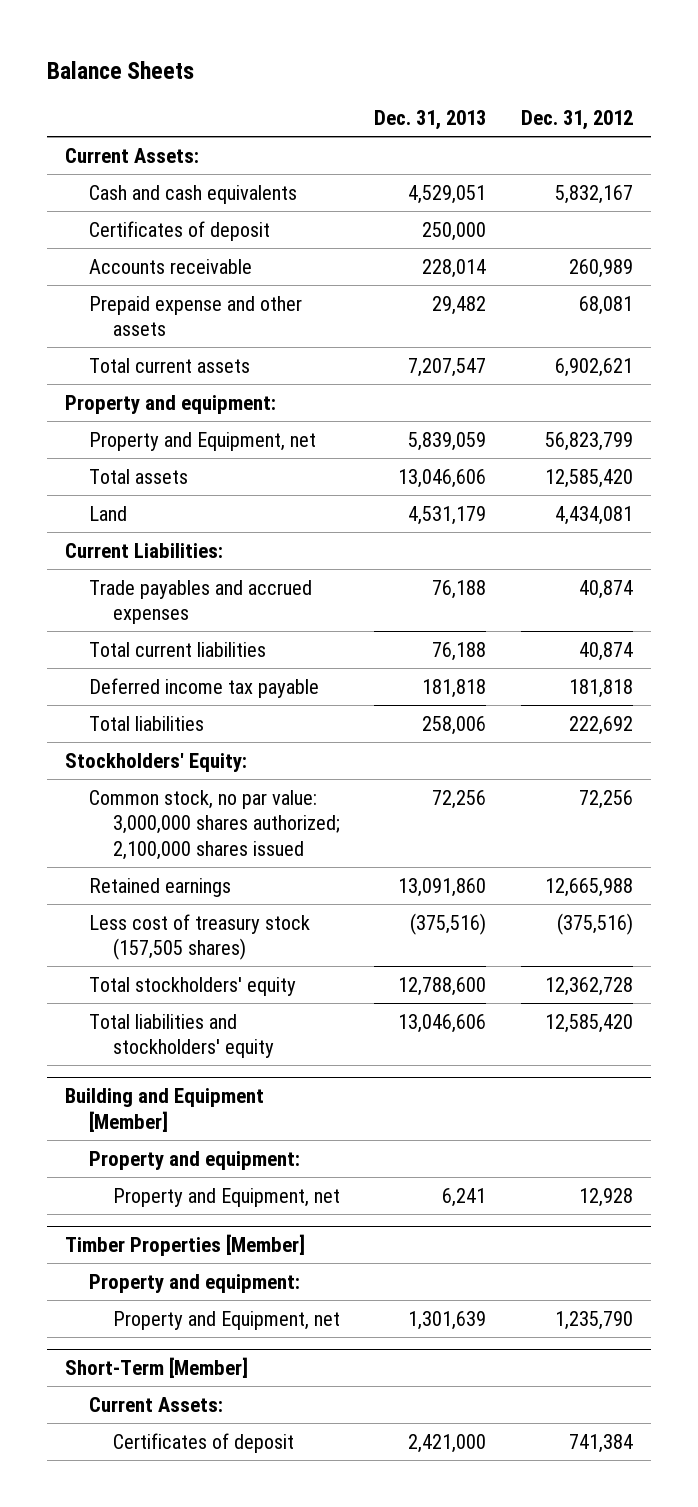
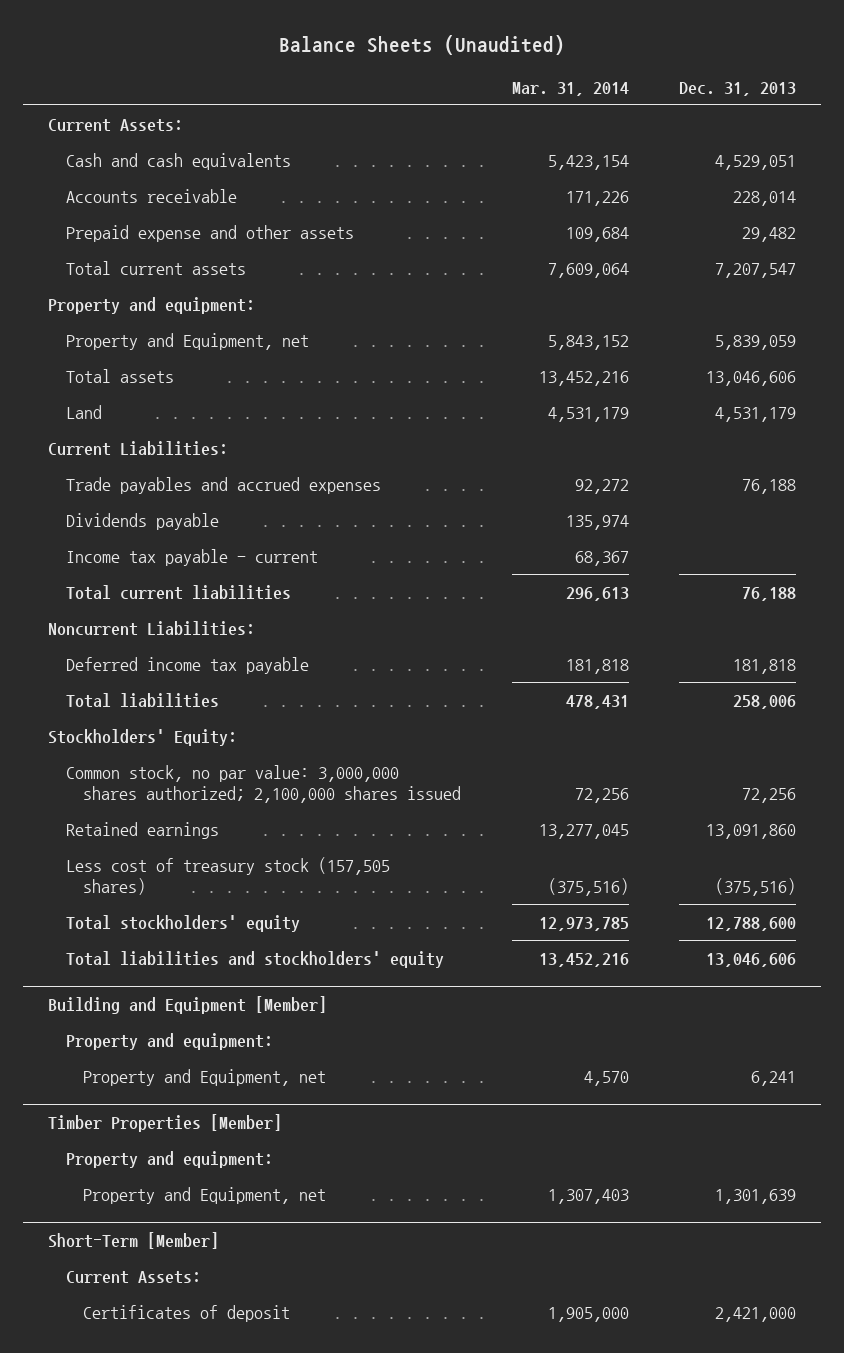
[47,61,195,80] Balance Sheets -> [279,35,566,56] Balance Sheets (Unaudited)
[521,110,634,131] Dec. 31, 2012 -> none
none -> [511,81,629,96] Mar. 31, 2014
[88,220,270,241] Certificates of deposit -> none
none -> [65,512,219,530] Dividends payable
none -> [65,548,318,566] Income tax payable - current
none -> [48,620,256,636] Noncurrent Liabilities:

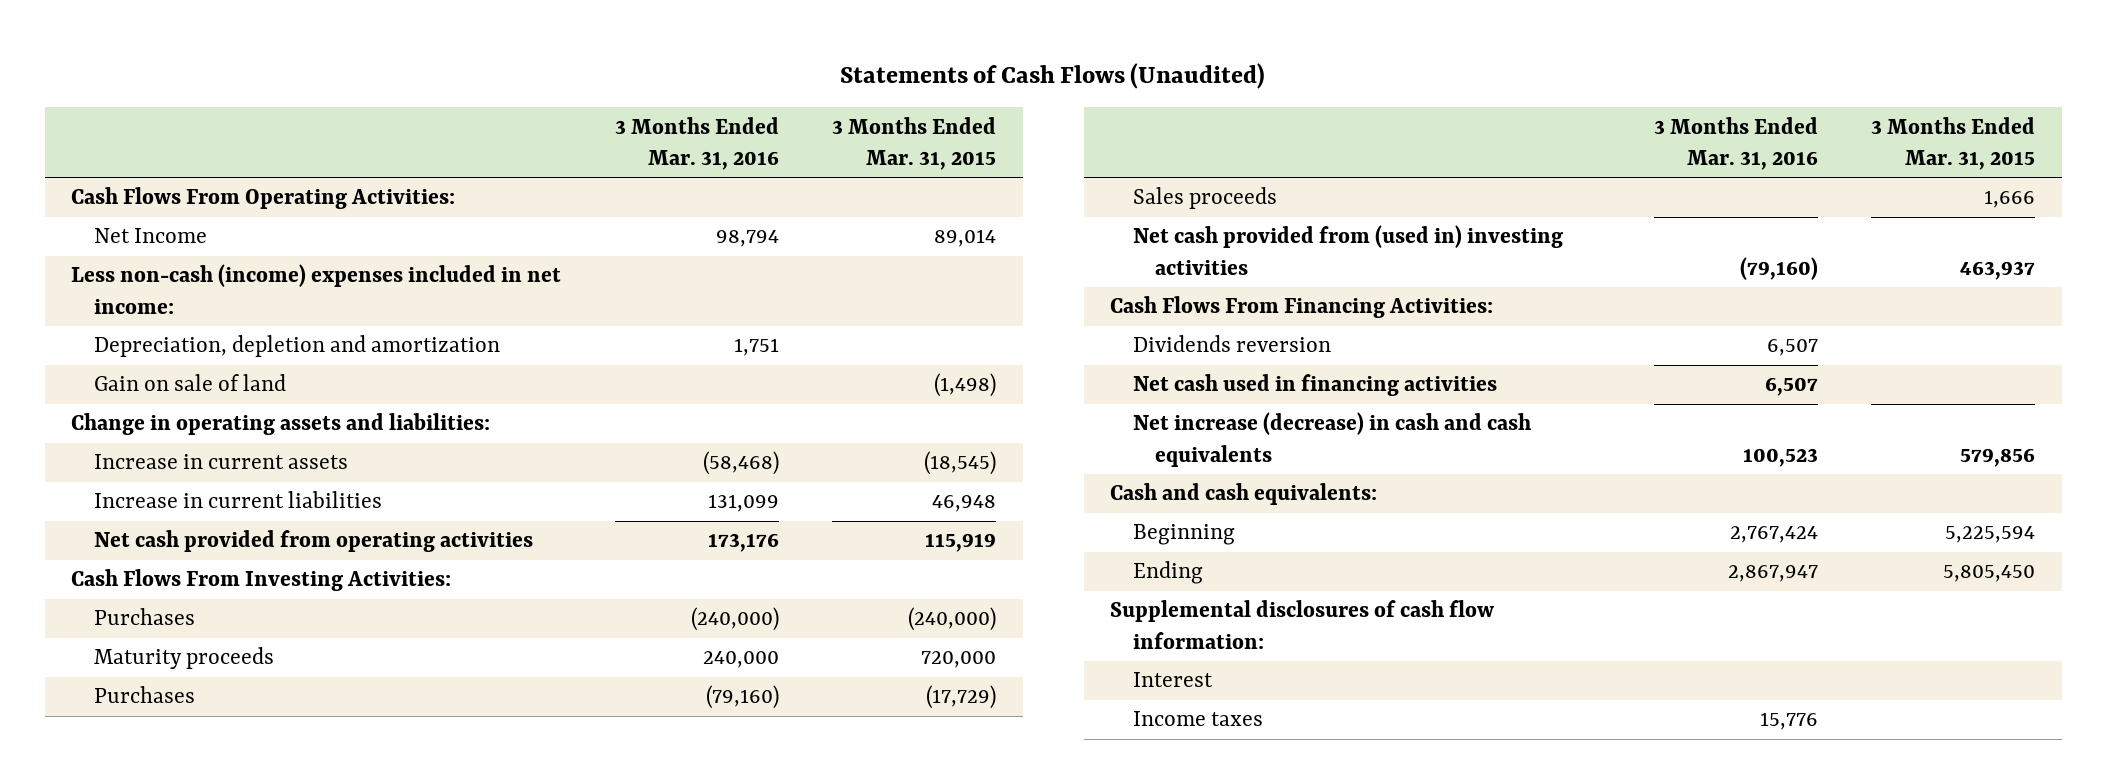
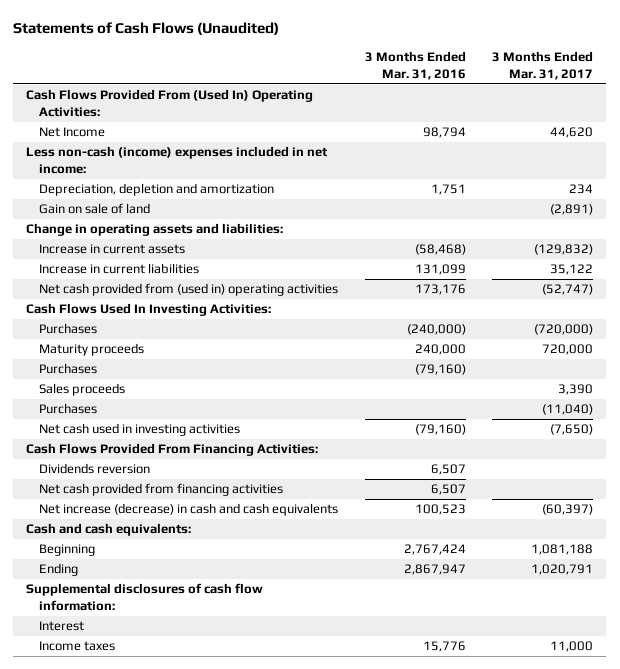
[832,116,997,170] 3 Months Ended Mar. 31, 2015 -> none
none -> [492,50,594,80] 3 Months Ended Mar. 31, 2017
[71,187,456,210] Cash Flows From Operating Activities: -> [26,89,314,118] Cash Flows Provided From (Used In) Operating Activities:
[93,530,533,553] Net cash provided from operating activities -> [39,283,339,297] Net cash provided from (used in) operating activities
[71,569,452,592] Cash Flows From Investing Activities: -> [26,303,272,317] Cash Flows Used In Investing Activities:
none -> [39,403,98,415] Purchases
[1132,225,1563,275] Net cash provided from (used in) investing activities -> [39,423,241,437] Net cash used in investing activities
[1110,296,1494,319] Cash Flows From Financing Activities: -> [26,443,319,457] Cash Flows Provided From Financing Activities:
[1132,374,1497,397] Net cash used in financing activities -> [39,483,284,497] Net cash provided from financing activities

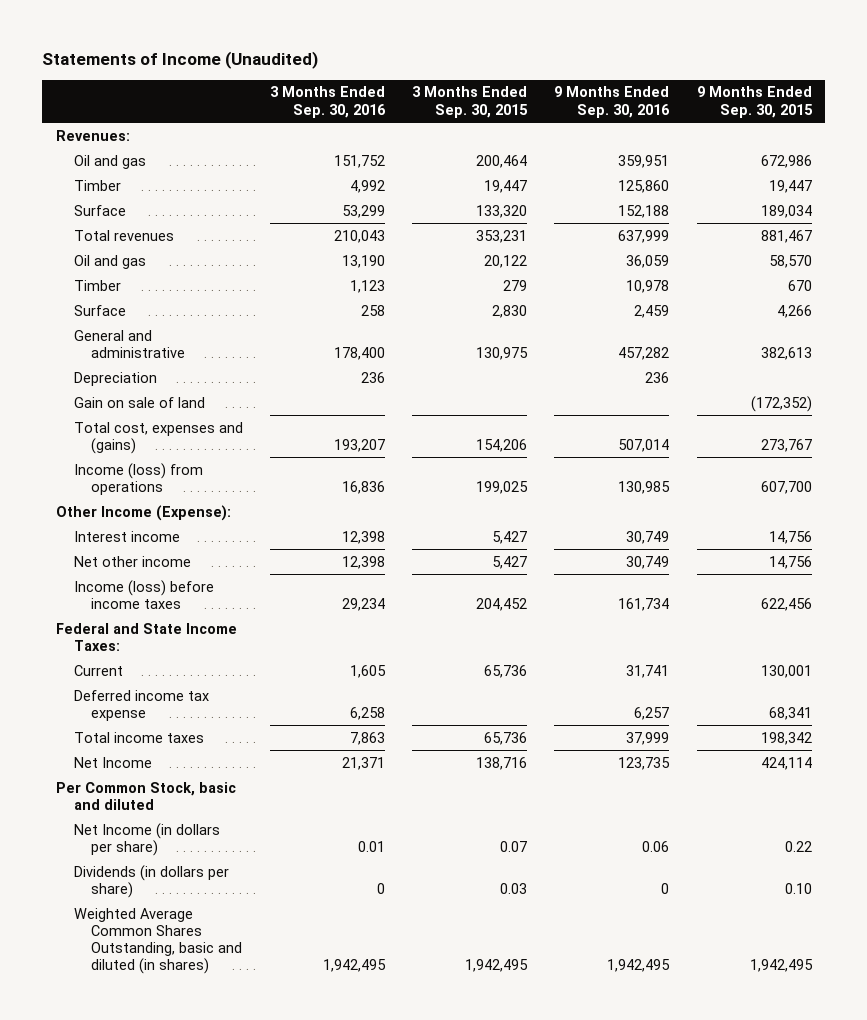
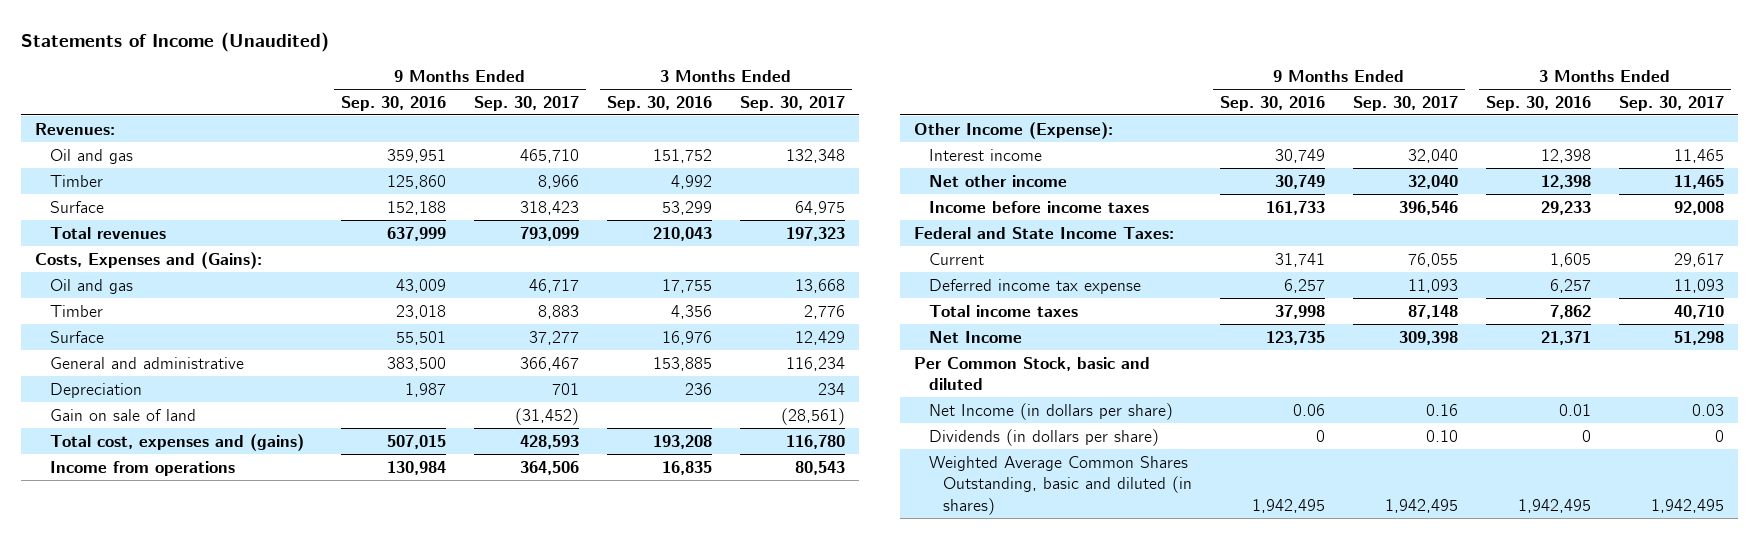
[412,86,529,118] 3 Months Ended Sep. 30, 2015 -> none
[696,86,813,118] 9 Months Ended Sep. 30, 2015 -> none
none -> [474,95,580,111] Sep. 30, 2017
none -> [739,95,845,111] Sep. 30, 2017
none -> [35,251,263,269] Costs, Expenses and (Gains):
[341,254,385,268] 13,190 -> [661,278,712,293] 17,755
[626,254,670,268] 36,059 -> [396,278,447,293] 43,009
[349,279,385,293] 1,123 -> [670,304,712,319] 4,356
[626,279,670,293] 10,978 -> [396,304,447,319] 23,018
[360,304,385,316] 258 -> [661,330,712,345] 16,976
[634,304,670,318] 2,459 -> [396,330,447,345] 55,501
[333,347,385,361] 178,400 -> [652,356,712,371] 153,885
[618,347,670,361] 457,282 -> [387,356,447,371] 383,500
[645,371,670,383] 236 -> [405,382,447,397] 1,987
[333,439,385,453] 193,207 -> [652,434,712,449] 193,208
[618,439,670,453] 507,014 -> [387,434,447,449] 507,015
[73,462,203,496] Income (loss) from operations -> [49,460,235,476] Income from operations
[341,481,385,495] 16,836 -> [661,460,712,475] 16,835
[618,481,671,495] 130,985 -> [387,460,447,475] 130,984
[73,579,214,610] Income (loss) before income taxes -> [928,200,1149,213] Income before income taxes
[341,598,385,612] 29,234 -> [1541,200,1592,215] 29,233
[618,598,670,612] 161,734 -> [1266,200,1326,215] 161,733
[349,707,385,721] 6,258 -> [1550,278,1592,293] 6,257
[349,731,385,745] 7,863 -> [1550,304,1592,319] 7,862
[626,731,670,745] 37,999 -> [1275,304,1326,319] 37,998

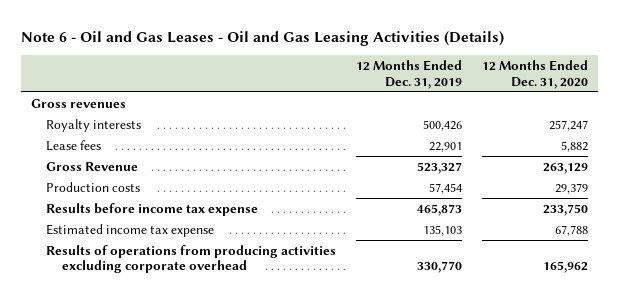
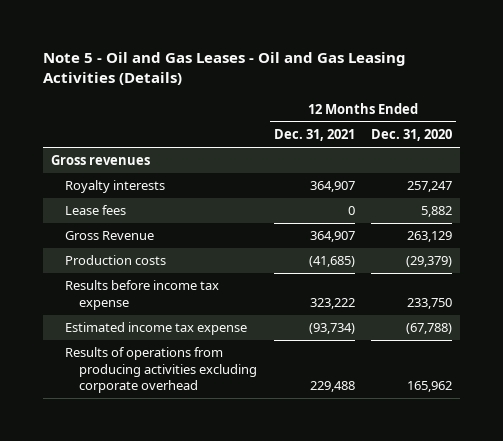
[20,30,504,46] Note 6 - Oil and Gas Leases - Oil and Gas Leasing Activities (Details) -> [42,51,406,86] Note 5 - Oil and Gas Leases - Oil and Gas Leasing Activities (Details)
[356,59,463,89] 12 Months Ended Dec. 31, 2019 -> none
none -> [273,129,355,142] Dec. 31, 2021
[555,182,589,194] 29,379 -> [406,256,453,268] (29,379)
[555,224,589,236] 67,788 -> [406,323,453,335] (67,788)

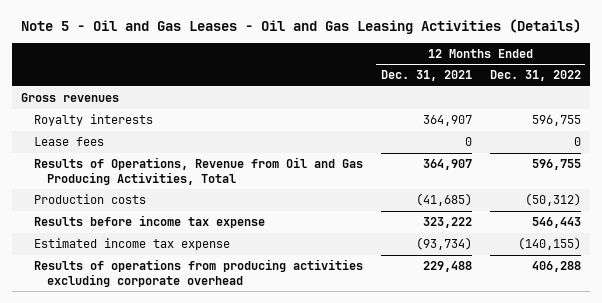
[371,129,453,142] Dec. 31, 2020 -> none
none -> [489,70,581,82] Dec. 31, 2022
[65,231,155,241] Gross Revenue -> [33,157,363,185] Results of Operations, Revenue from Oil and Gas Producing Activities, Total

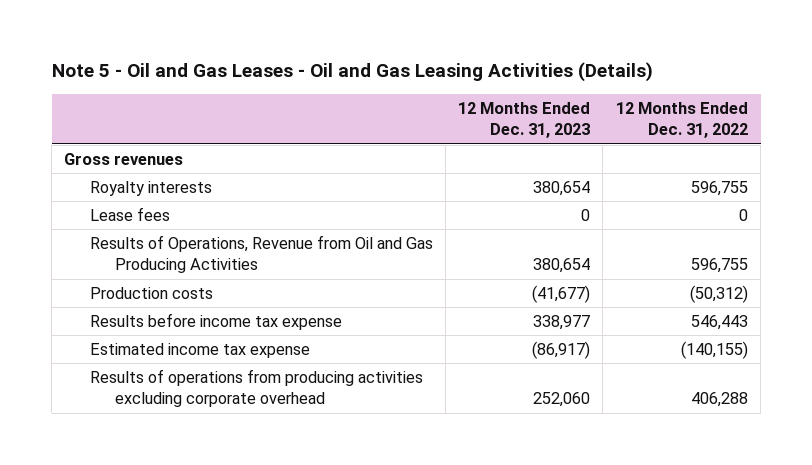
[380,70,472,82] Dec. 31, 2021 -> none
none -> [458,101,591,139] 12 Months Ended Dec. 31, 2023
[33,157,363,185] Results of Operations, Revenue from Oil and Gas Producing Activities, Total -> [89,234,433,274] Results of Operations, Revenue from Oil and Gas Producing Activities

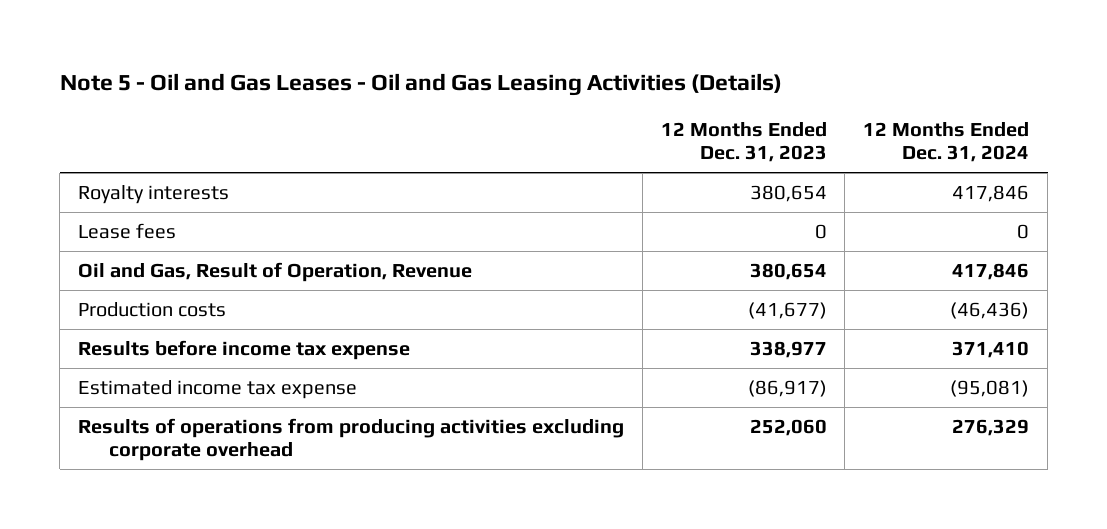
[615,101,748,139] 12 Months Ended Dec. 31, 2022 -> none
none -> [863,122,1030,163] 12 Months Ended Dec. 31, 2024
[64,152,184,165] Gross revenues -> none
[89,234,433,274] Results of Operations, Revenue from Oil and Gas Producing Activities -> [78,261,473,282] Oil and Gas, Result of Operation, Revenue

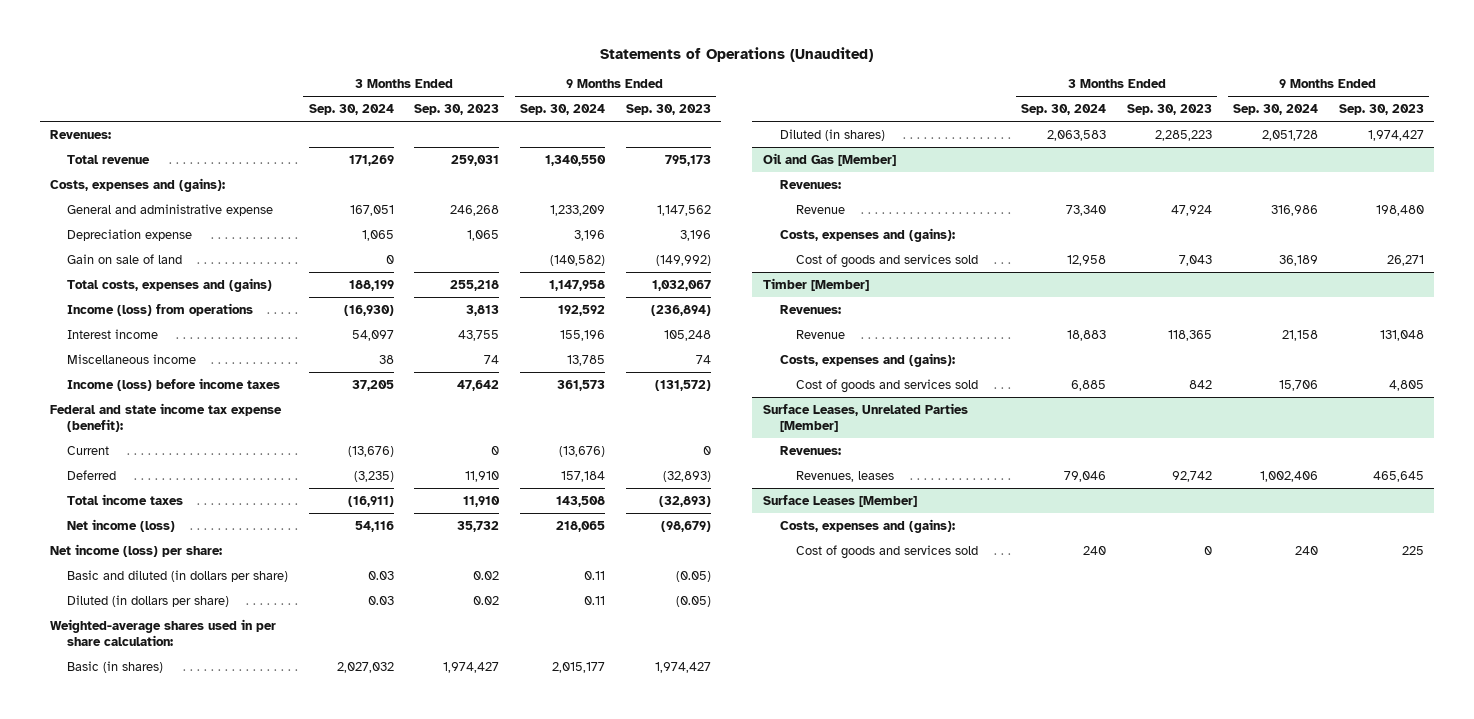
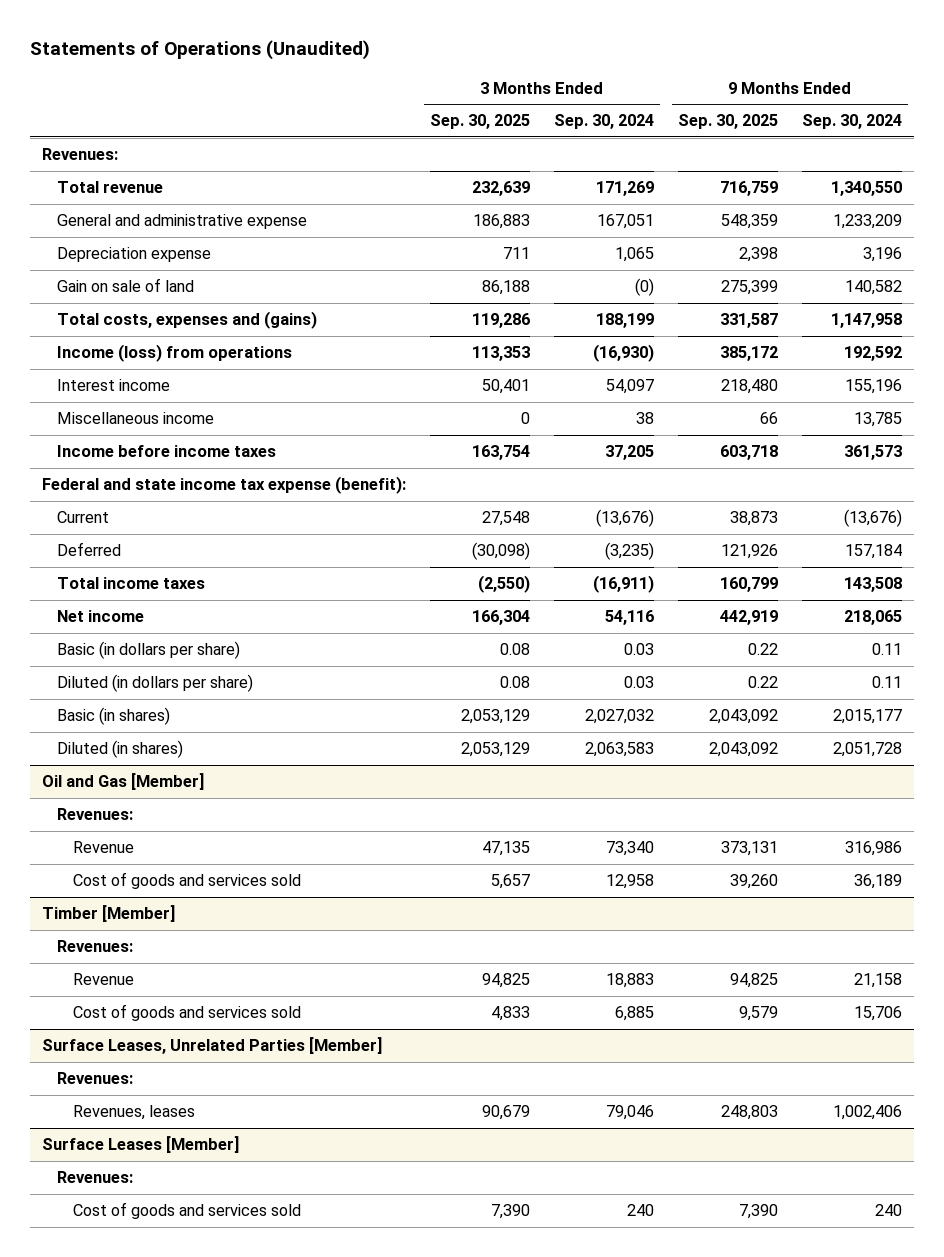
[414,103,500,115] Sep. 30, 2023 -> none
[625,103,711,115] Sep. 30, 2023 -> none
none -> [429,114,530,130] Sep. 30, 2025
none -> [677,114,778,130] Sep. 30, 2025
[49,177,225,192] Costs, expenses and (gains): -> none
[385,254,394,264] 0 -> [634,278,654,297] (0)
[550,254,606,266] (140,582) -> [844,280,902,296] 140,582
[66,377,280,391] Income (loss) before income taxes -> [57,445,277,458] Income before income taxes
[49,543,222,557] Net income (loss) per share: -> none
[66,518,175,532] Net income (loss) -> [57,610,145,623] Net income
[66,569,288,582] Basic and diluted (in dollars per share) -> [57,641,241,660] Basic (in dollars per share)
[49,618,276,646] Weighted-average shares used in per share calculation: -> none
[779,227,955,242] Costs, expenses and (gains): -> none
[779,352,955,367] Costs, expenses and (gains): -> none
[779,518,955,533] Costs, expenses and (gains): -> none
none -> [57,1171,134,1184] Revenues:

